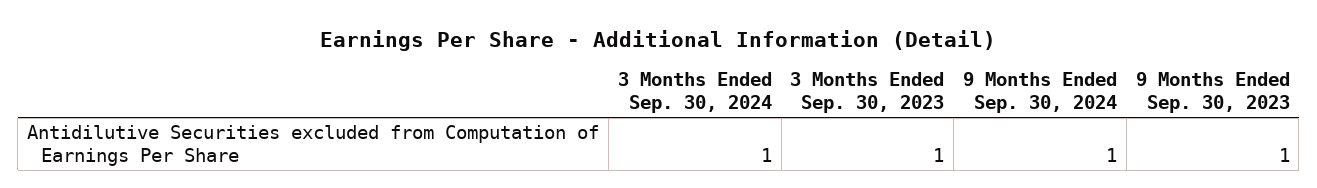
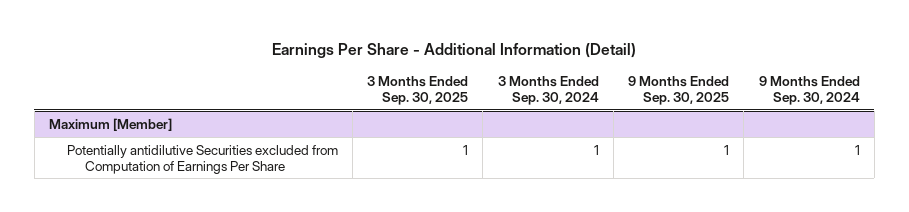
[790,72,945,114] 3 Months Ended Sep. 30, 2023 -> none
[1135,72,1290,114] 9 Months Ended Sep. 30, 2023 -> none
none -> [367,75,469,105] 3 Months Ended Sep. 30, 2025
none -> [628,75,730,105] 9 Months Ended Sep. 30, 2025
none -> [48,117,172,131] Maximum [Member]
[27,125,600,167] Antidilutive Securities excluded from Computation of Earnings Per Share -> [66,144,338,174] Potentially antidilutive Securities excluded from Computation of Earnings Per Share

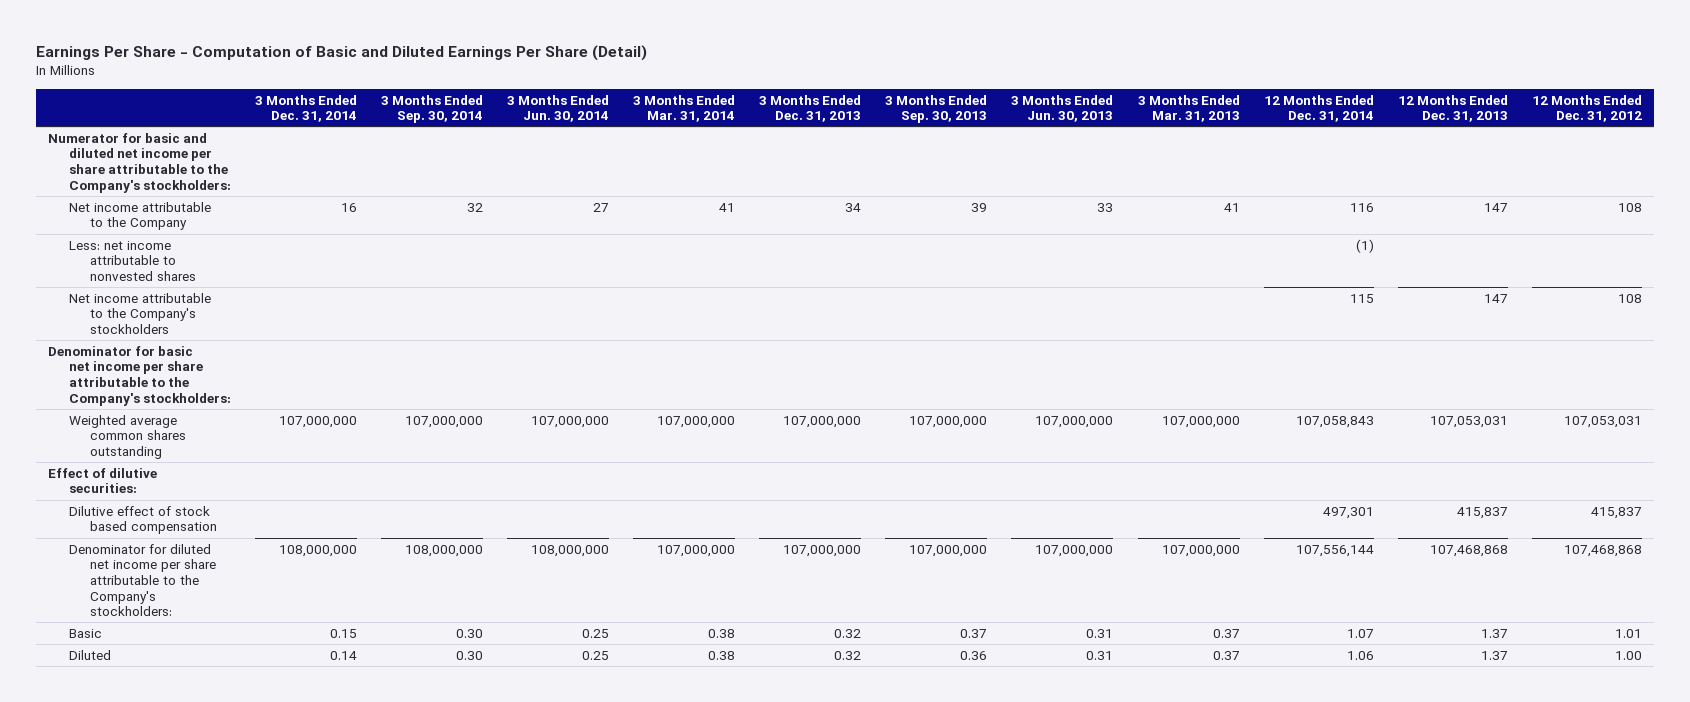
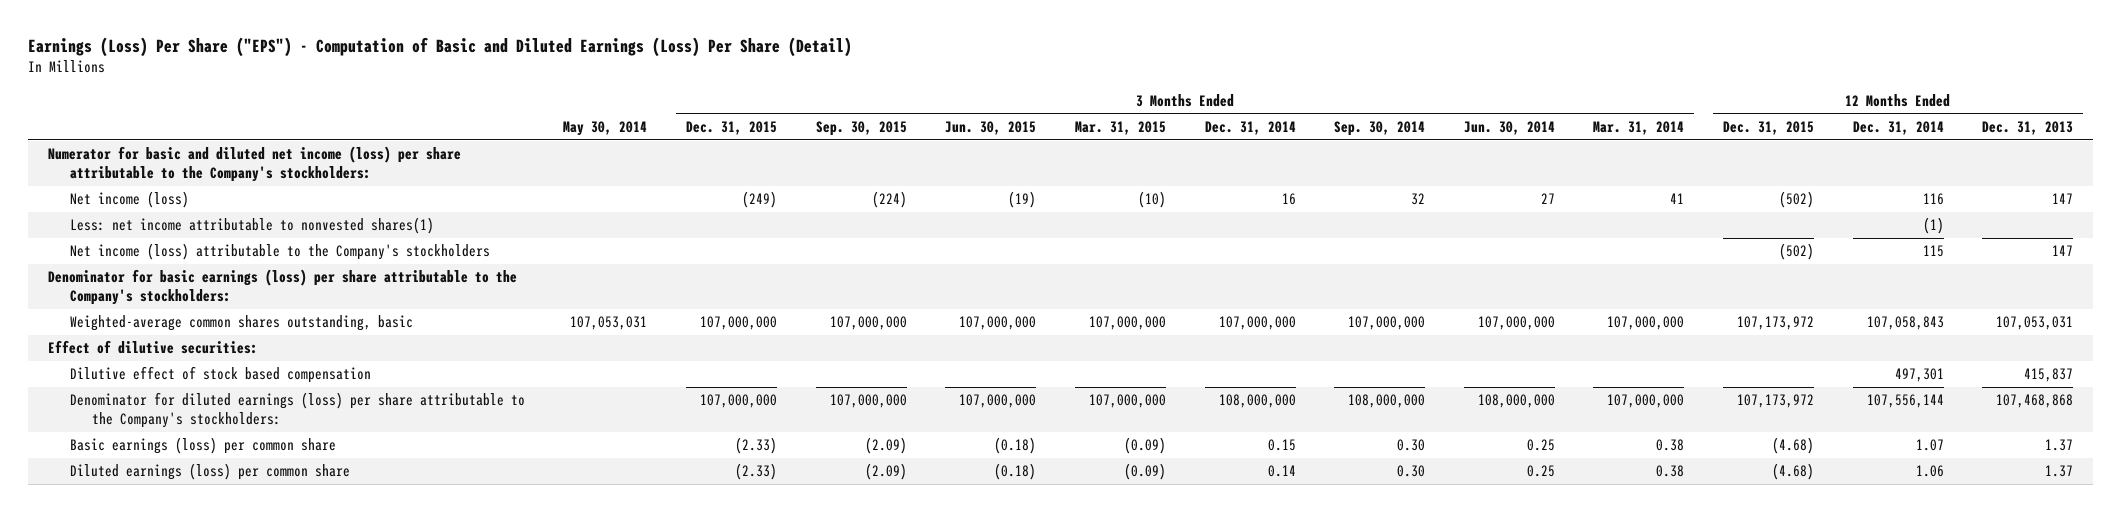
[36,45,648,62] Earnings Per Share - Computation of Basic and Diluted Earnings Per Share (Detail) -> [28,36,853,57] Earnings (Loss) Per Share ("EPS") - Computation of Basic and Diluted Earnings (Loss) Per Share (Detail)
[759,94,862,123] 3 Months Ended Dec. 31, 2013 -> none
[885,94,988,124] 3 Months Ended Sep. 30, 2013 -> none
[1011,94,1114,123] 3 Months Ended Jun. 30, 2013 -> none
[1137,94,1240,123] 3 Months Ended Mar. 31, 2013 -> none
[1531,94,1642,123] 12 Months Ended Dec. 31, 2012 -> none
none -> [563,121,648,137] May 30, 2014
none -> [685,121,777,136] Dec. 31, 2015
none -> [815,121,907,137] Sep. 30, 2015
none -> [945,121,1037,136] Jun. 30, 2015
none -> [1074,121,1166,136] Mar. 31, 2015
none -> [1723,121,1815,136] Dec. 31, 2015
[48,132,231,193] Numerator for basic and diluted net income per share attributable to the Company's stockholders: -> [47,146,461,183] Numerator for basic and diluted net income (loss) per share attributable to the Company's stockholders:
[68,201,211,231] Net income attributable to the Company -> [69,191,189,209] Net income (loss)
[68,240,196,281] Less: net income attributable to nonvested shares -> [69,217,434,235] Less: net income attributable to nonvested shares(1)
[68,292,211,334] Net income attributable to the Company's stockholders -> [69,243,490,261] Net income (loss) attributable to the Company's stockholders
[48,345,231,406] Denominator for basic net income per share attributable to the Company's stockholders: -> [47,269,517,306] Denominator for basic earnings (loss) per share attributable to the Company's stockholders:
[68,414,186,459] Weighted average common shares outstanding -> [69,315,413,332] Weighted-average common shares outstanding, basic
[68,543,216,617] Denominator for diluted net income per share attributable to the Company's stockholders: -> [69,392,525,429] Denominator for diluted earnings (loss) per share attributable to the Company's stockholders:
[68,628,102,638] Basic -> [69,437,336,455] Basic earnings (loss) per common share
[68,649,111,660] Diluted -> [69,463,350,481] Diluted earnings (loss) per common share

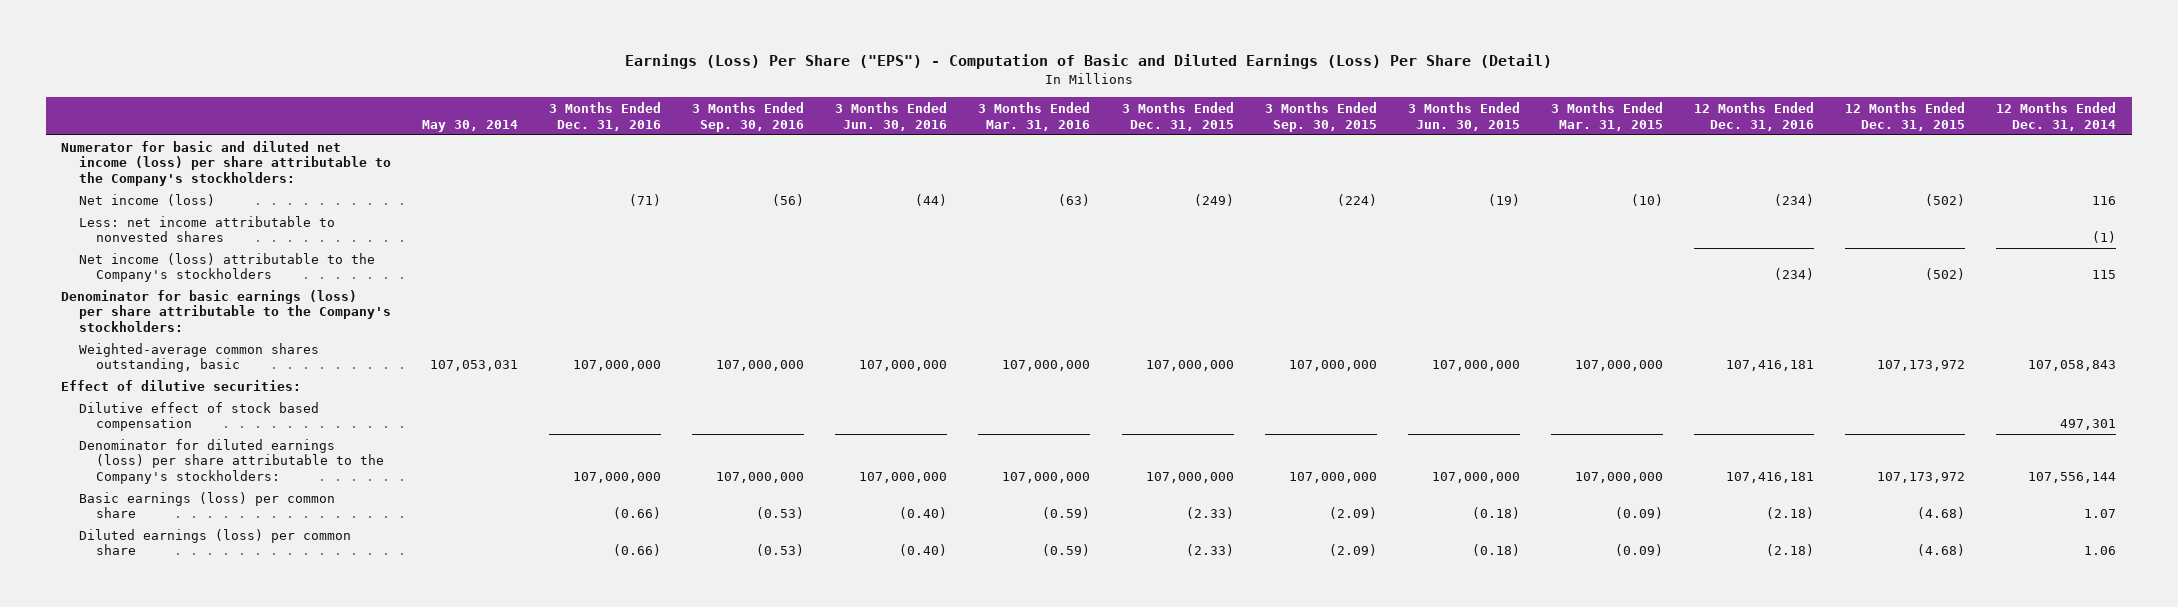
[1204,121,1296,136] Dec. 31, 2014 -> none
[1334,121,1426,137] Sep. 30, 2014 -> none
[1463,121,1555,136] Jun. 30, 2014 -> none
[1593,121,1685,136] Mar. 31, 2014 -> none
[1982,121,2074,136] Dec. 31, 2013 -> none
none -> [548,102,661,131] 3 Months Ended Dec. 31, 2016
none -> [692,102,805,132] 3 Months Ended Sep. 30, 2016
none -> [835,102,948,131] 3 Months Ended Jun. 30, 2016
none -> [978,102,1091,131] 3 Months Ended Mar. 31, 2016
none -> [1694,102,1815,131] 12 Months Ended Dec. 31, 2016
[69,217,434,235] Less: net income attributable to nonvested shares(1) -> [78,215,335,243] Less: net income attributable to nonvested shares

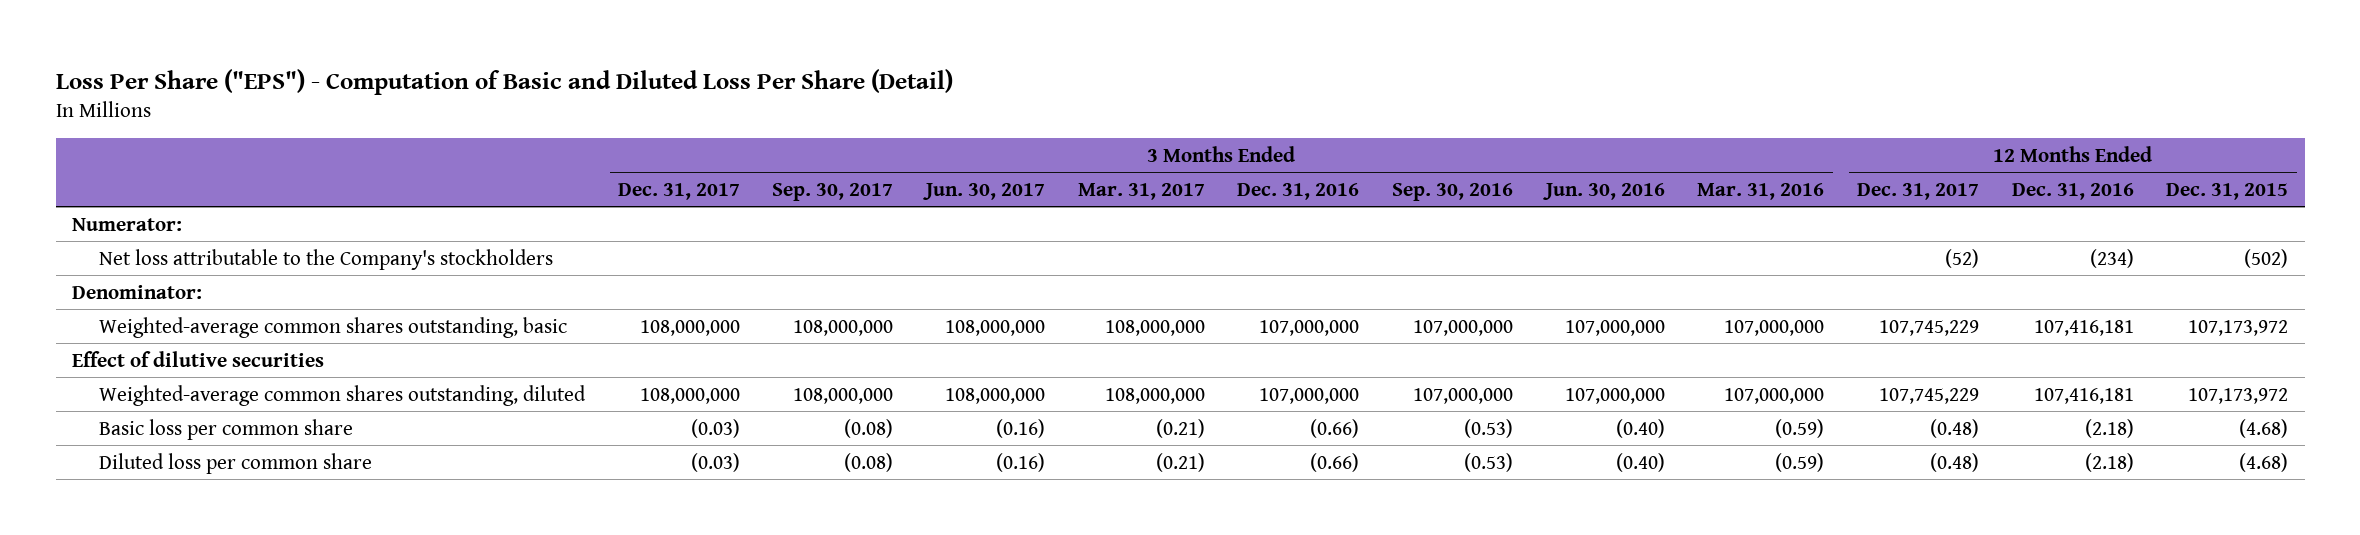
[624,54,1552,70] Earnings (Loss) Per Share ("EPS") - Computation of Basic and Diluted Earnings (Loss) Per Share (Detail) -> [55,68,953,95] Loss Per Share ("EPS") - Computation of Basic and Diluted Loss Per Share (Detail)
[421,119,518,132] May 30, 2014 -> none
[1121,102,1234,131] 3 Months Ended Dec. 31, 2015 -> none
[1264,102,1377,132] 3 Months Ended Sep. 30, 2015 -> none
[1407,102,1520,131] 3 Months Ended Jun. 30, 2015 -> none
[1550,102,1663,131] 3 Months Ended Mar. 31, 2015 -> none
[1996,102,2117,131] 12 Months Ended Dec. 31, 2014 -> none
none -> [617,182,740,200] Dec. 31, 2017
none -> [772,182,894,201] Sep. 30, 2017
none -> [923,182,1046,200] Jun. 30, 2017
none -> [1077,182,1205,200] Mar. 31, 2017
none -> [1857,182,1980,200] Dec. 31, 2017
[78,193,215,206] Net income (loss) -> none
[78,215,335,243] Less: net income attributable to nonvested shares -> none
[61,140,391,186] Numerator for basic and diluted net income (loss) per share attributable to the Company's stockholders: -> [71,217,182,231] Numerator:
[78,252,375,283] Net income (loss) attributable to the Company's stockholders -> [99,248,554,270] Net loss attributable to the Company's stockholders
[61,289,391,332] Denominator for basic earnings (loss) per share attributable to the Company's stockholders: -> [71,284,202,299] Denominator:
[78,401,319,432] Dilutive effect of stock based compensation -> none
[61,379,302,391] Effect of dilutive securities: -> [71,350,324,367] Effect of dilutive securities
[78,438,384,484] Denominator for diluted earnings (loss) per share attributable to the Company's stockholders: -> [99,384,587,406] Weighted-average common shares outstanding, diluted
[78,491,335,519] Basic earnings (loss) per common share -> [99,418,354,440] Basic loss per common share
[78,528,351,556] Diluted earnings (loss) per common share -> [99,452,373,474] Diluted loss per common share

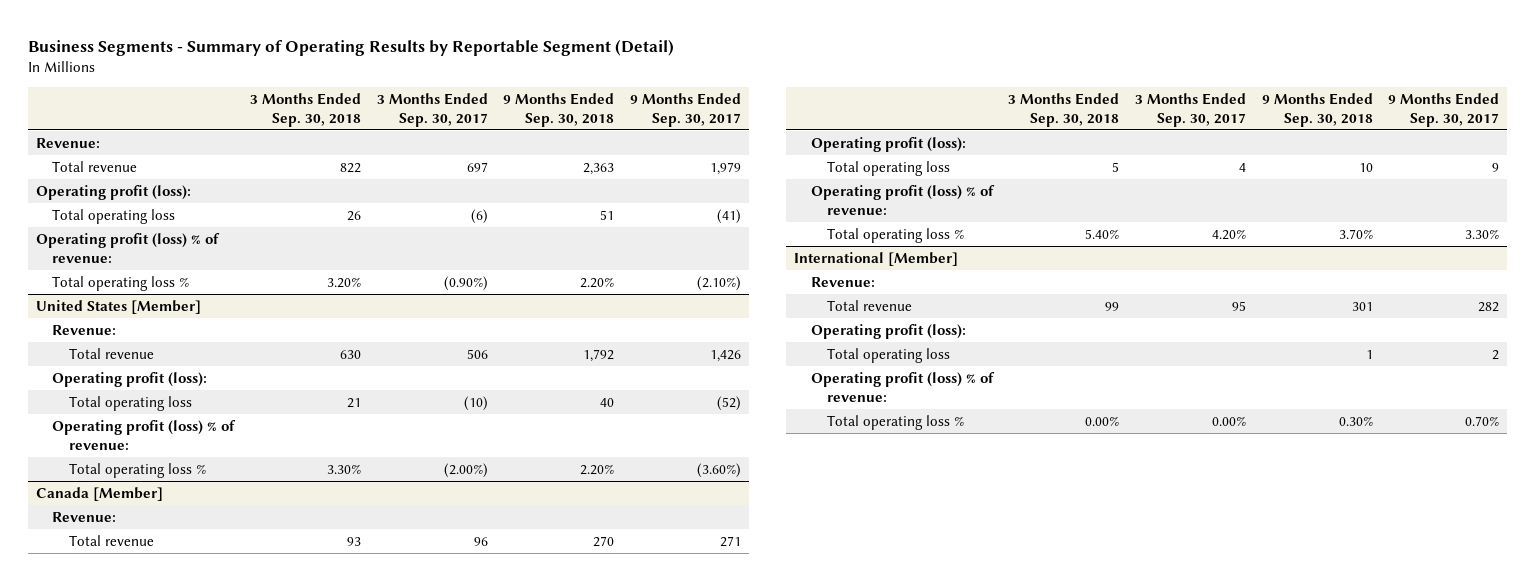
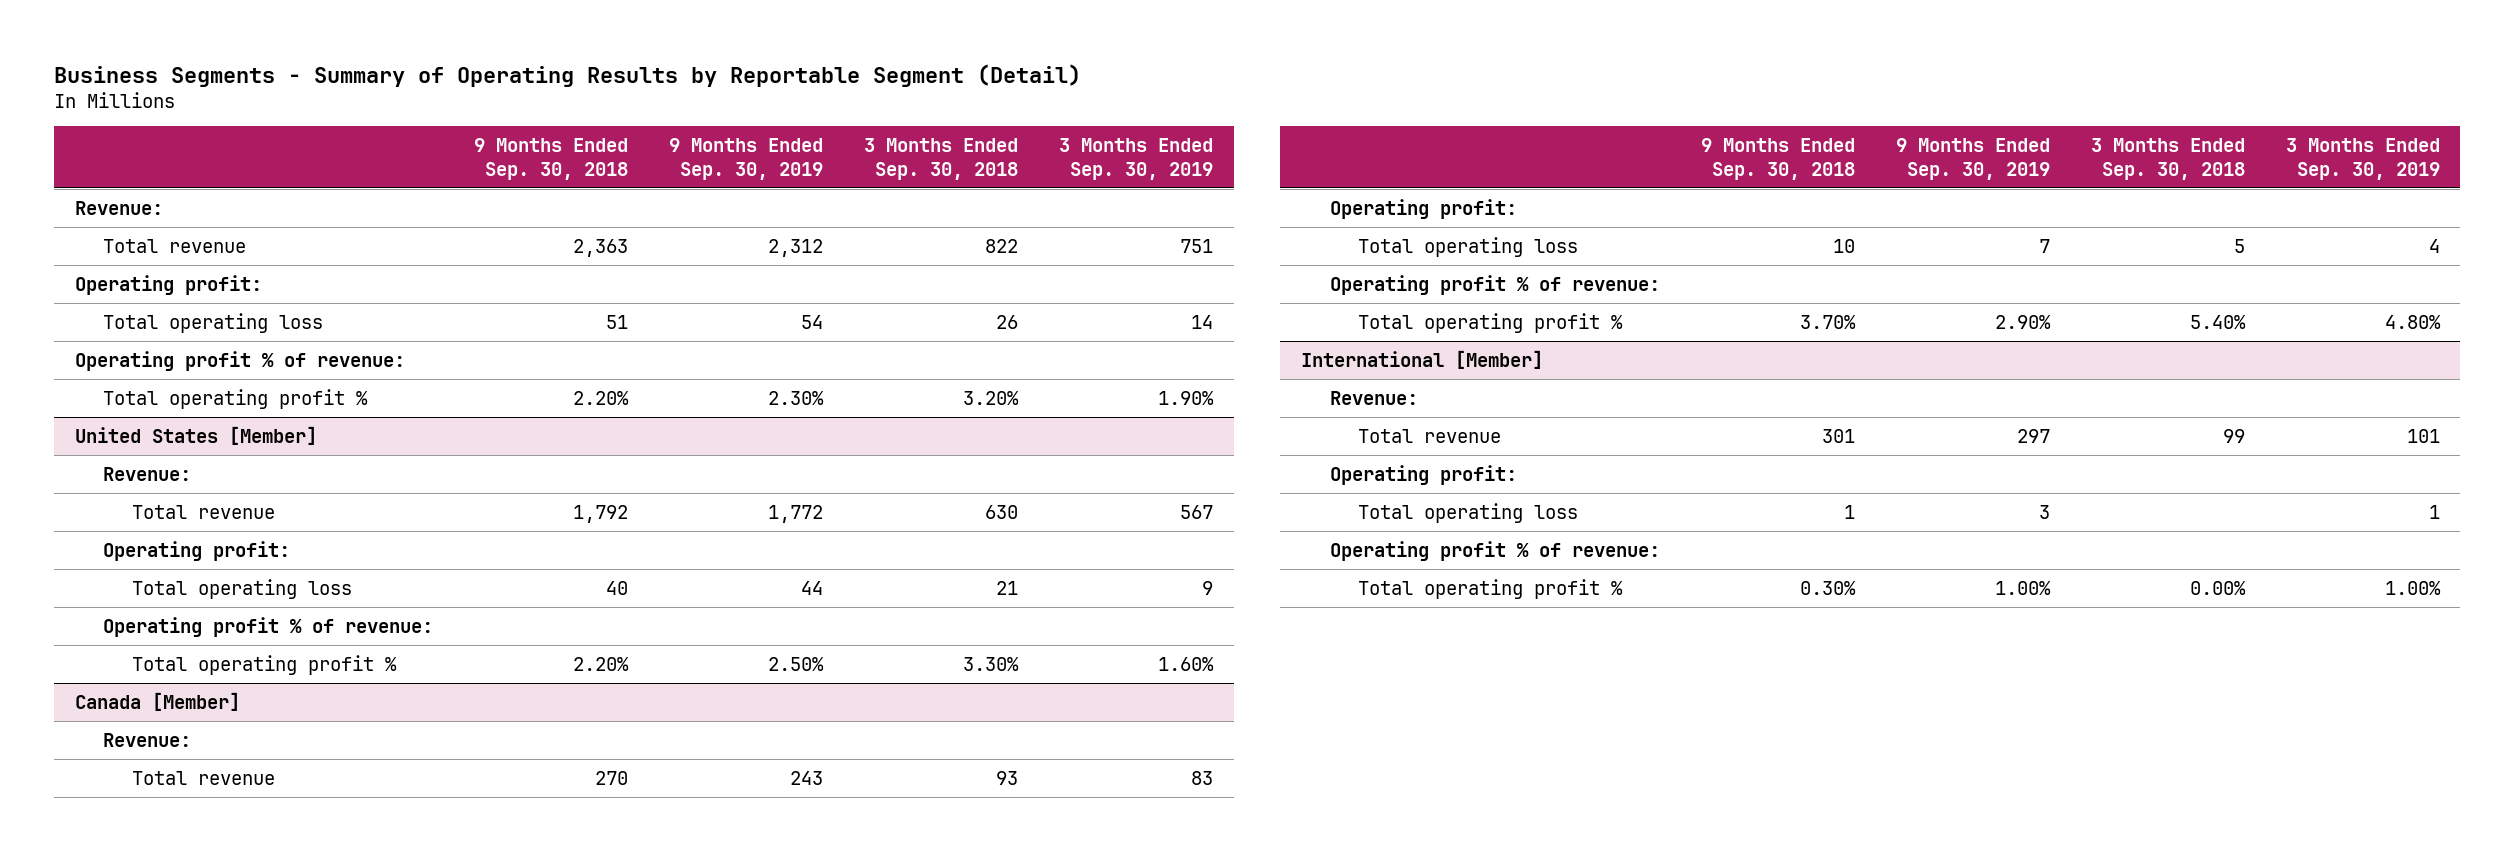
[376,92,488,127] 3 Months Ended Sep. 30, 2017 -> none
[630,92,742,127] 9 Months Ended Sep. 30, 2017 -> none
none -> [669,138,824,180] 9 Months Ended Sep. 30, 2019
none -> [1059,138,1214,180] 3 Months Ended Sep. 30, 2019
[36,184,192,200] Operating profit (loss): -> [74,274,262,295] Operating profit:
[36,232,221,263] Operating profit (loss) % of revenue: -> [74,350,405,371] Operating profit % of revenue:
[52,275,190,291] Total operating loss % -> [103,388,369,409] Total operating profit %
[52,371,208,387] Operating profit (loss): -> [103,540,291,561] Operating profit:
[52,419,237,450] Operating profit (loss) % of revenue: -> [103,616,434,637] Operating profit % of revenue:
[68,462,206,478] Total operating loss % -> [132,654,398,675] Total operating profit %
[810,136,966,152] Operating profit (loss): -> [1329,198,1517,219] Operating profit:
[810,184,995,215] Operating profit (loss) % of revenue: -> [1329,274,1660,295] Operating profit % of revenue:
[826,227,964,243] Total operating loss % -> [1358,312,1624,333] Total operating profit %
[810,323,966,339] Operating profit (loss): -> [1329,464,1517,485] Operating profit:
[810,371,995,402] Operating profit (loss) % of revenue: -> [1329,540,1660,561] Operating profit % of revenue:
[826,414,964,430] Total operating loss % -> [1358,578,1624,599] Total operating profit %

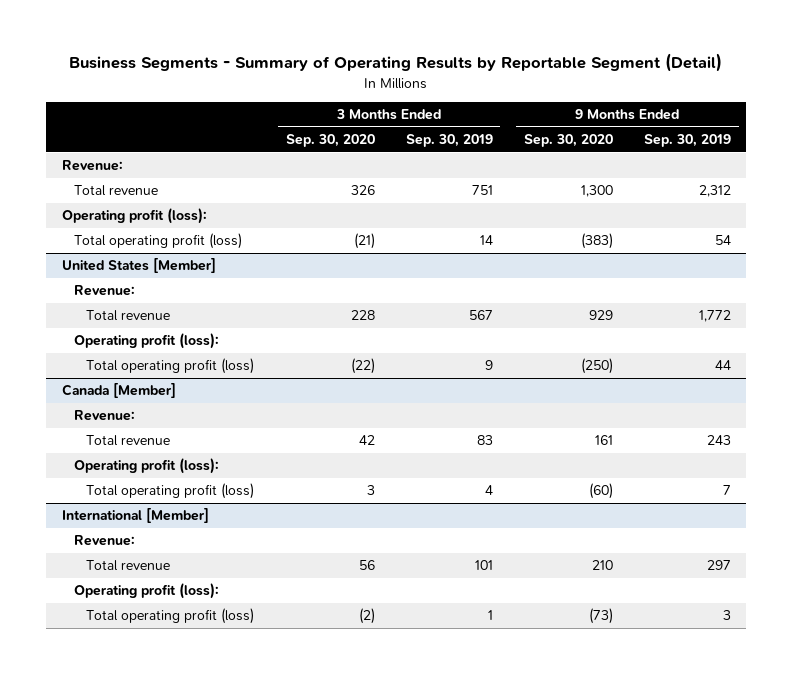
[474,138,629,180] 9 Months Ended Sep. 30, 2018 -> none
[864,138,1019,180] 3 Months Ended Sep. 30, 2018 -> none
none -> [285,134,375,148] Sep. 30, 2020
none -> [523,134,613,148] Sep. 30, 2020
[74,350,405,371] Operating profit % of revenue: -> none
[103,388,369,409] Total operating profit % -> none
[74,274,262,295] Operating profit: -> [61,208,207,225] Operating profit (loss):
[103,312,324,333] Total operating loss -> [74,233,243,250] Total operating profit (loss)
[103,616,434,637] Operating profit % of revenue: -> none
[132,654,398,675] Total operating profit % -> none
[103,540,291,561] Operating profit: -> [74,333,220,350] Operating profit (loss):
[132,578,353,599] Total operating loss -> [86,358,255,375] Total operating profit (loss)
[1329,274,1660,295] Operating profit % of revenue: -> none
[1358,312,1624,333] Total operating profit % -> none
[1329,198,1517,219] Operating profit: -> [74,458,220,475] Operating profit (loss):
[1358,236,1579,257] Total operating loss -> [86,483,255,500] Total operating profit (loss)
[1329,540,1660,561] Operating profit % of revenue: -> none
[1358,578,1624,599] Total operating profit % -> none
[1329,464,1517,485] Operating profit: -> [74,583,220,600] Operating profit (loss):
[1358,502,1579,523] Total operating loss -> [86,608,255,625] Total operating profit (loss)

